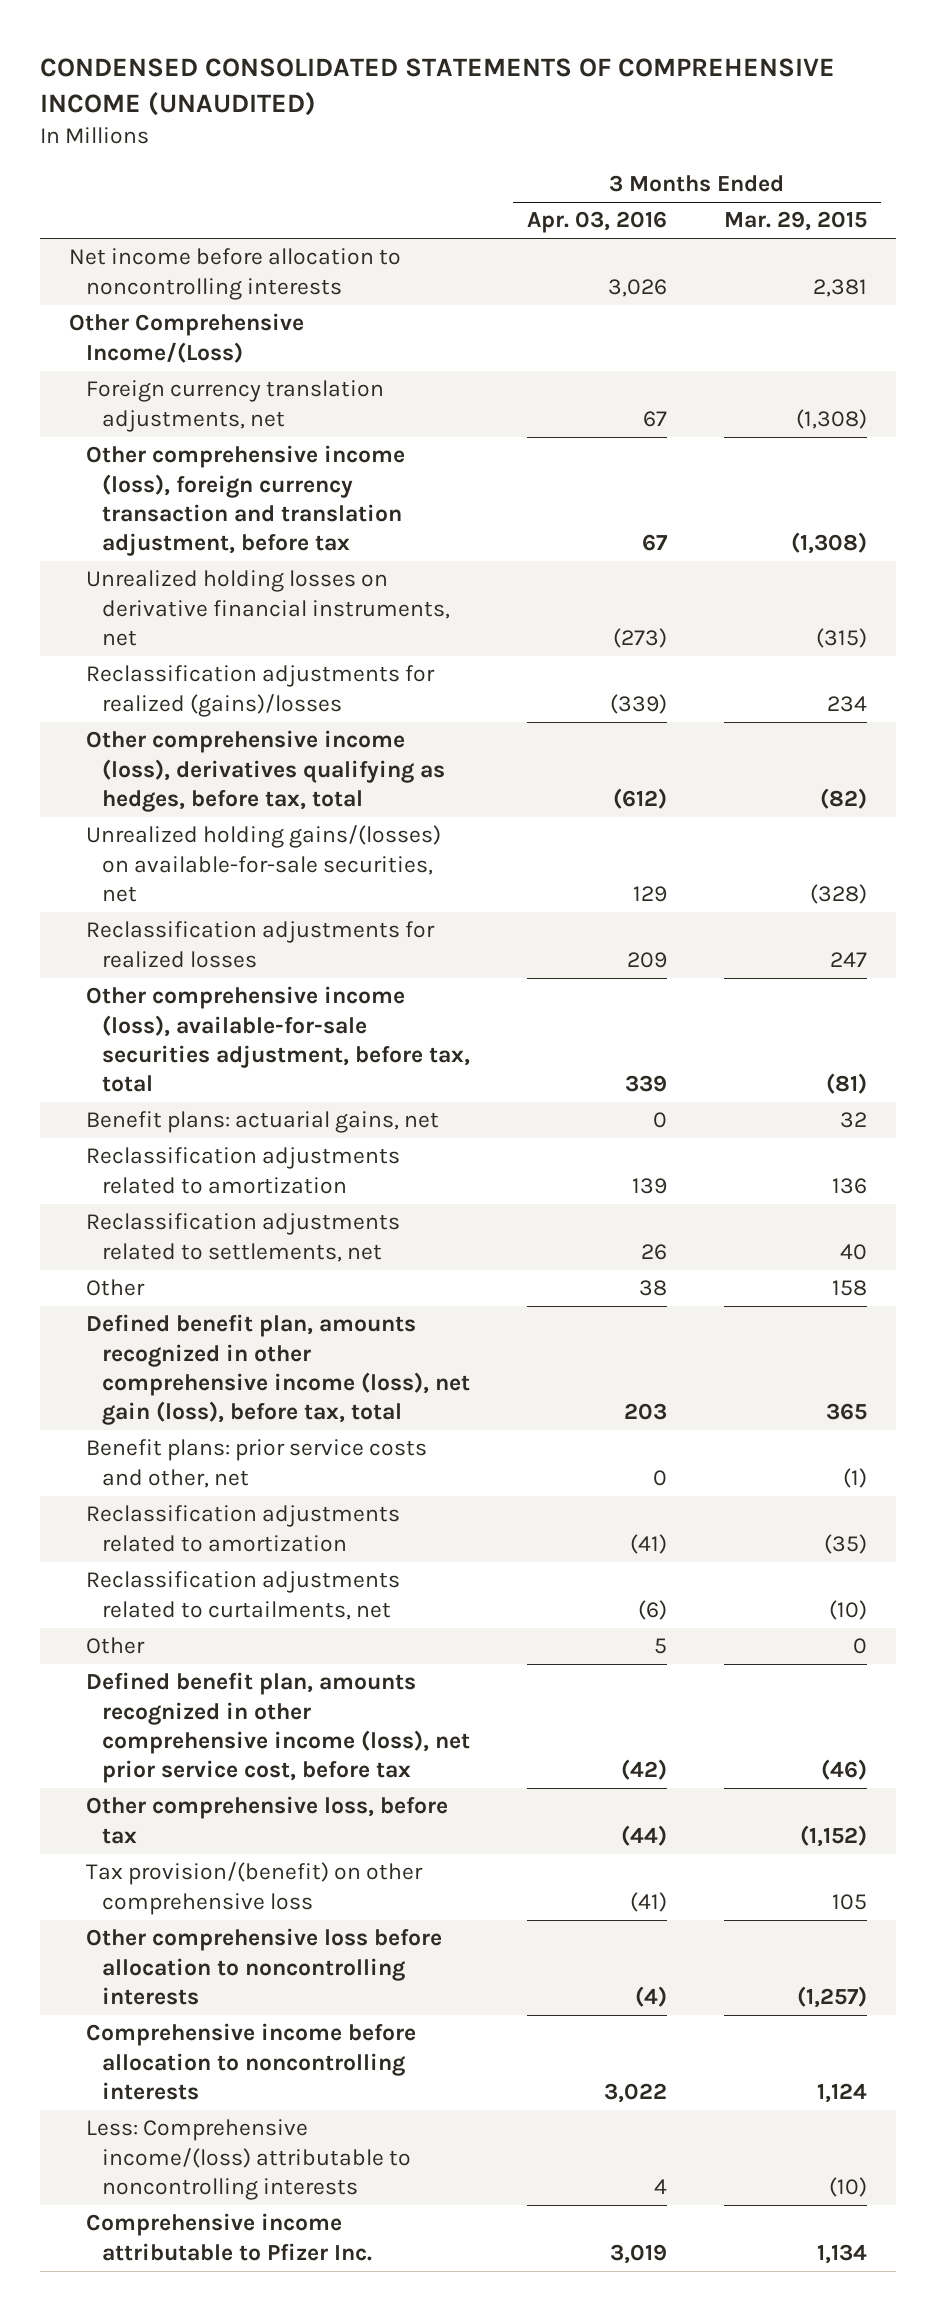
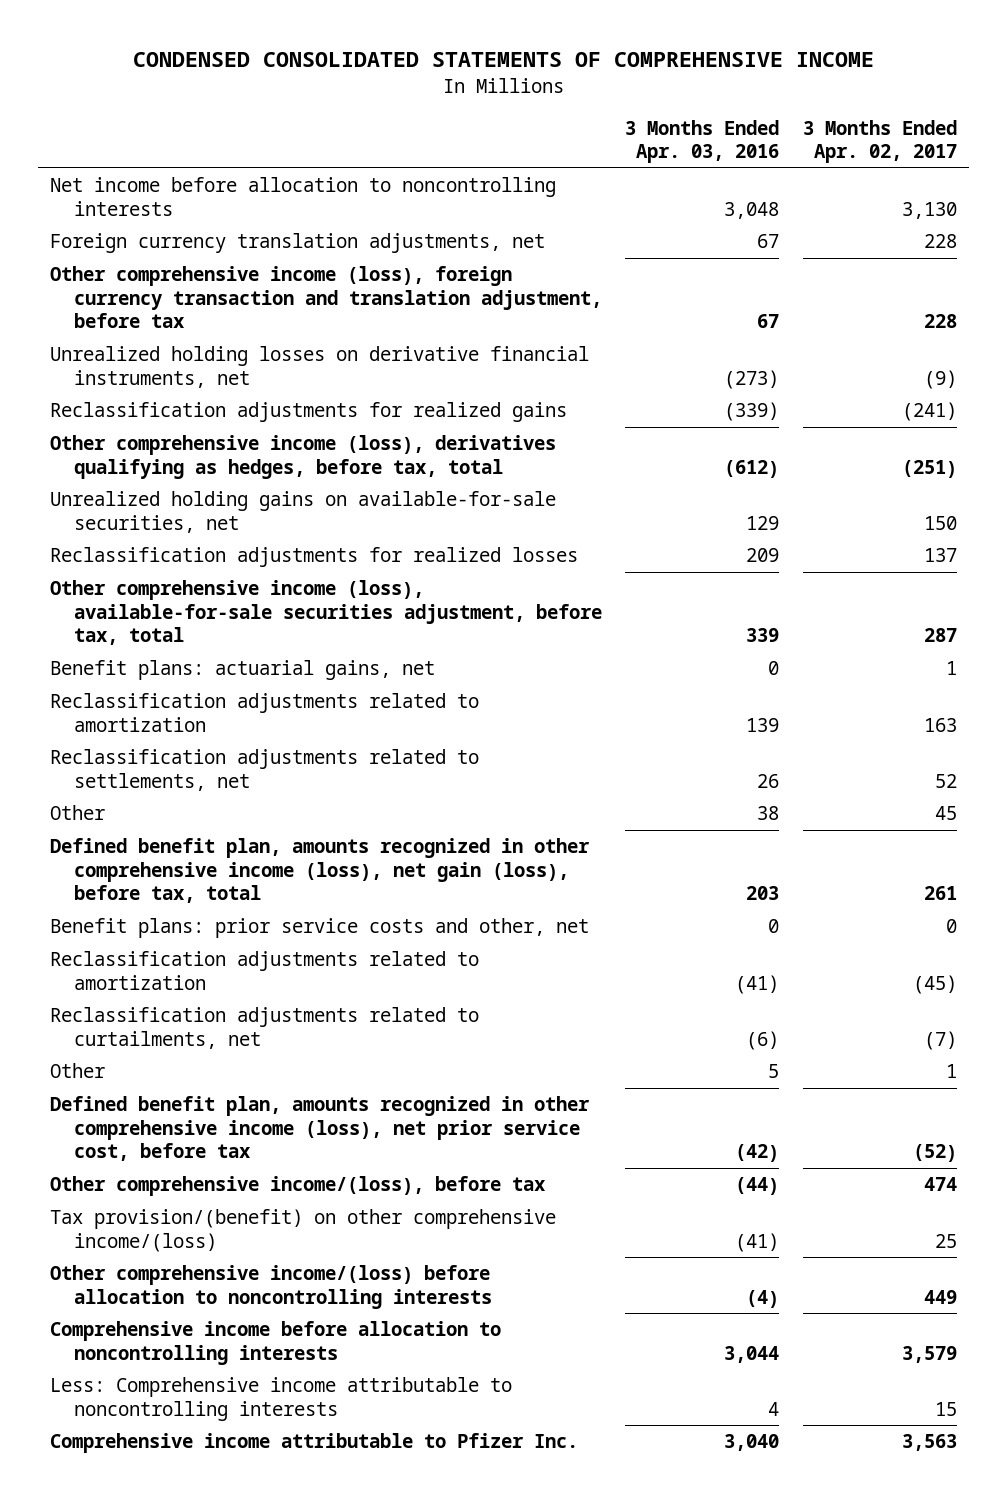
[40,58,836,116] CONDENSED CONSOLIDATED STATEMENTS OF COMPREHENSIVE INCOME (UNAUDITED) -> [132,52,874,68] CONDENSED CONSOLIDATED STATEMENTS OF COMPREHENSIVE INCOME
[724,211,868,232] Mar. 29, 2015 -> none
none -> [803,119,958,164] 3 Months Ended Apr. 02, 2017
[68,313,304,363] Other Comprehensive Income/(Loss) -> none
[608,278,668,297] 3,026 -> [724,201,780,219] 3,048
[85,665,435,717] Reclassification adjustments for realized (gains)/losses -> [50,402,568,423] Reclassification adjustments for realized gains
[85,825,441,902] Unrealized holding gains/(losses) on available-for-sale securities, net -> [50,491,557,533] Unrealized holding gains on available-for-sale securities, net
[85,1796,448,1844] Other comprehensive loss, before tax -> [50,1176,547,1197] Other comprehensive income/(loss), before tax
[85,1862,423,1915] Tax provision/(benefit) on other comprehensive loss -> [50,1209,557,1252] Tax provision/(benefit) on other comprehensive income/(loss)
[85,1928,442,2005] Other comprehensive loss before allocation to noncontrolling interests -> [50,1265,492,1309] Other comprehensive income/(loss) before allocation to noncontrolling interests
[604,2082,668,2103] 3,022 -> [724,1345,780,1363] 3,044
[85,2119,412,2200] Less: Comprehensive income/(loss) attributable to noncontrolling interests -> [50,1377,513,1421] Less: Comprehensive income attributable to noncontrolling interests
[610,2243,668,2264] 3,019 -> [724,1434,780,1452] 3,040

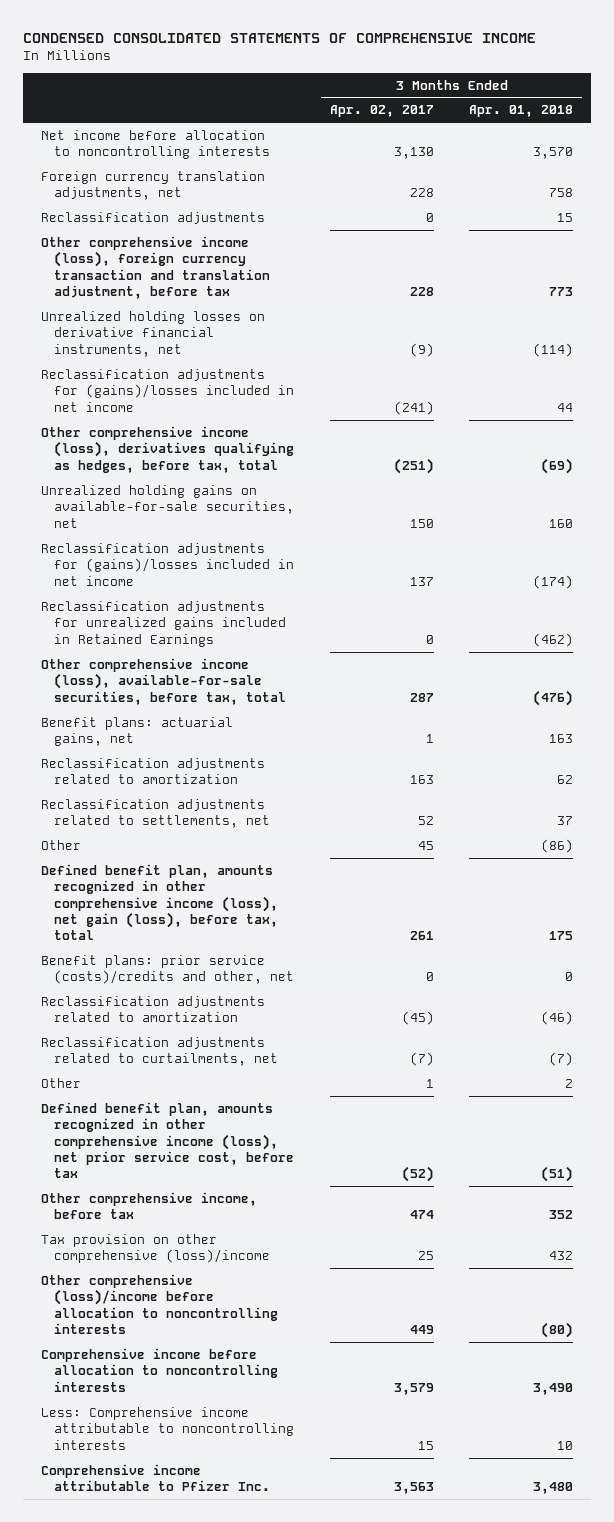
[625,119,780,164] 3 Months Ended Apr. 03, 2016 -> none
none -> [469,105,574,118] Apr. 01, 2018
none -> [41,211,266,224] Reclassification adjustments
[50,402,568,423] Reclassification adjustments for realized gains -> [41,368,295,412] Reclassification adjustments for (gains)/losses included in net income
[50,547,579,568] Reclassification adjustments for realized losses -> [41,542,295,586] Reclassification adjustments for (gains)/losses included in net income
none -> [41,600,287,647] Reclassification adjustments for unrealized gains included in Retained Earnings
[50,580,602,646] Other comprehensive income (loss), available-for-sale securities adjustment, before tax, total -> [41,657,287,705] Other comprehensive income (loss), available-for-sale securities, before tax, total
[50,918,590,939] Benefit plans: prior service costs and other, net -> [41,954,295,985] Benefit plans: prior service (costs)/credits and other, net
[50,1176,547,1197] Other comprehensive income/(loss), before tax -> [41,1191,258,1220] Other comprehensive income, before tax
[50,1209,557,1252] Tax provision/(benefit) on other comprehensive income/(loss) -> [41,1233,271,1264] Tax provision on other comprehensive (loss)/income
[50,1265,492,1309] Other comprehensive income/(loss) before allocation to noncontrolling interests -> [41,1273,279,1334] Other comprehensive (loss)/income before allocation to noncontrolling interests

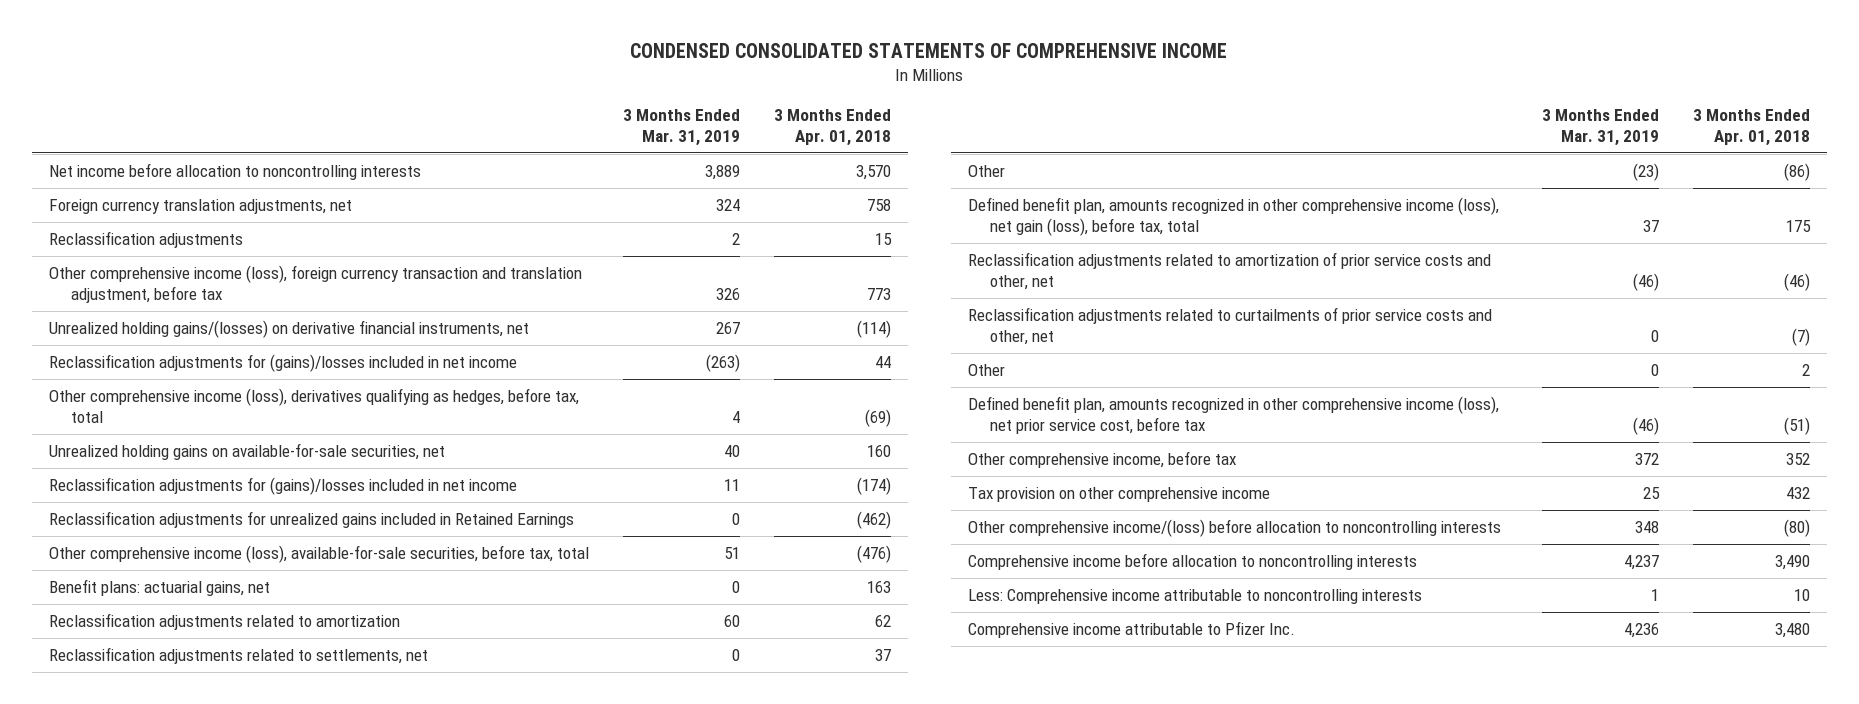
[329,105,434,118] Apr. 02, 2017 -> none
none -> [622,108,740,146] 3 Months Ended Mar. 31, 2019
[41,310,266,357] Unrealized holding losses on derivative financial instruments, net -> [48,319,529,338] Unrealized holding gains/(losses) on derivative financial instruments, net
[41,954,295,985] Benefit plans: prior service (costs)/credits and other, net -> none
[41,995,266,1023] Reclassification adjustments related to amortization -> [967,251,1491,290] Reclassification adjustments related to amortization of prior service costs and other, net
[41,1036,279,1067] Reclassification adjustments related to curtailments, net -> [967,306,1492,345] Reclassification adjustments related to curtailments of prior service costs and other, net
[41,1233,271,1264] Tax provision on other comprehensive (loss)/income -> [967,486,1270,502] Tax provision on other comprehensive income
[41,1273,279,1334] Other comprehensive (loss)/income before allocation to noncontrolling interests -> [967,518,1501,537] Other comprehensive income/(loss) before allocation to noncontrolling interests

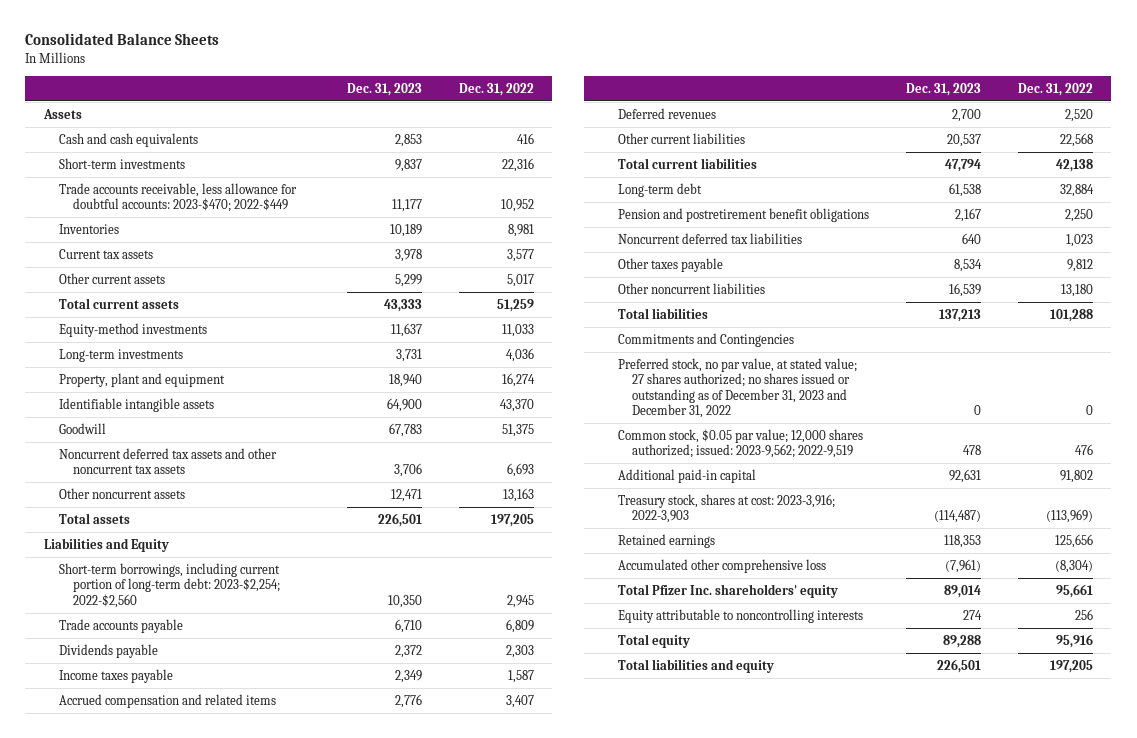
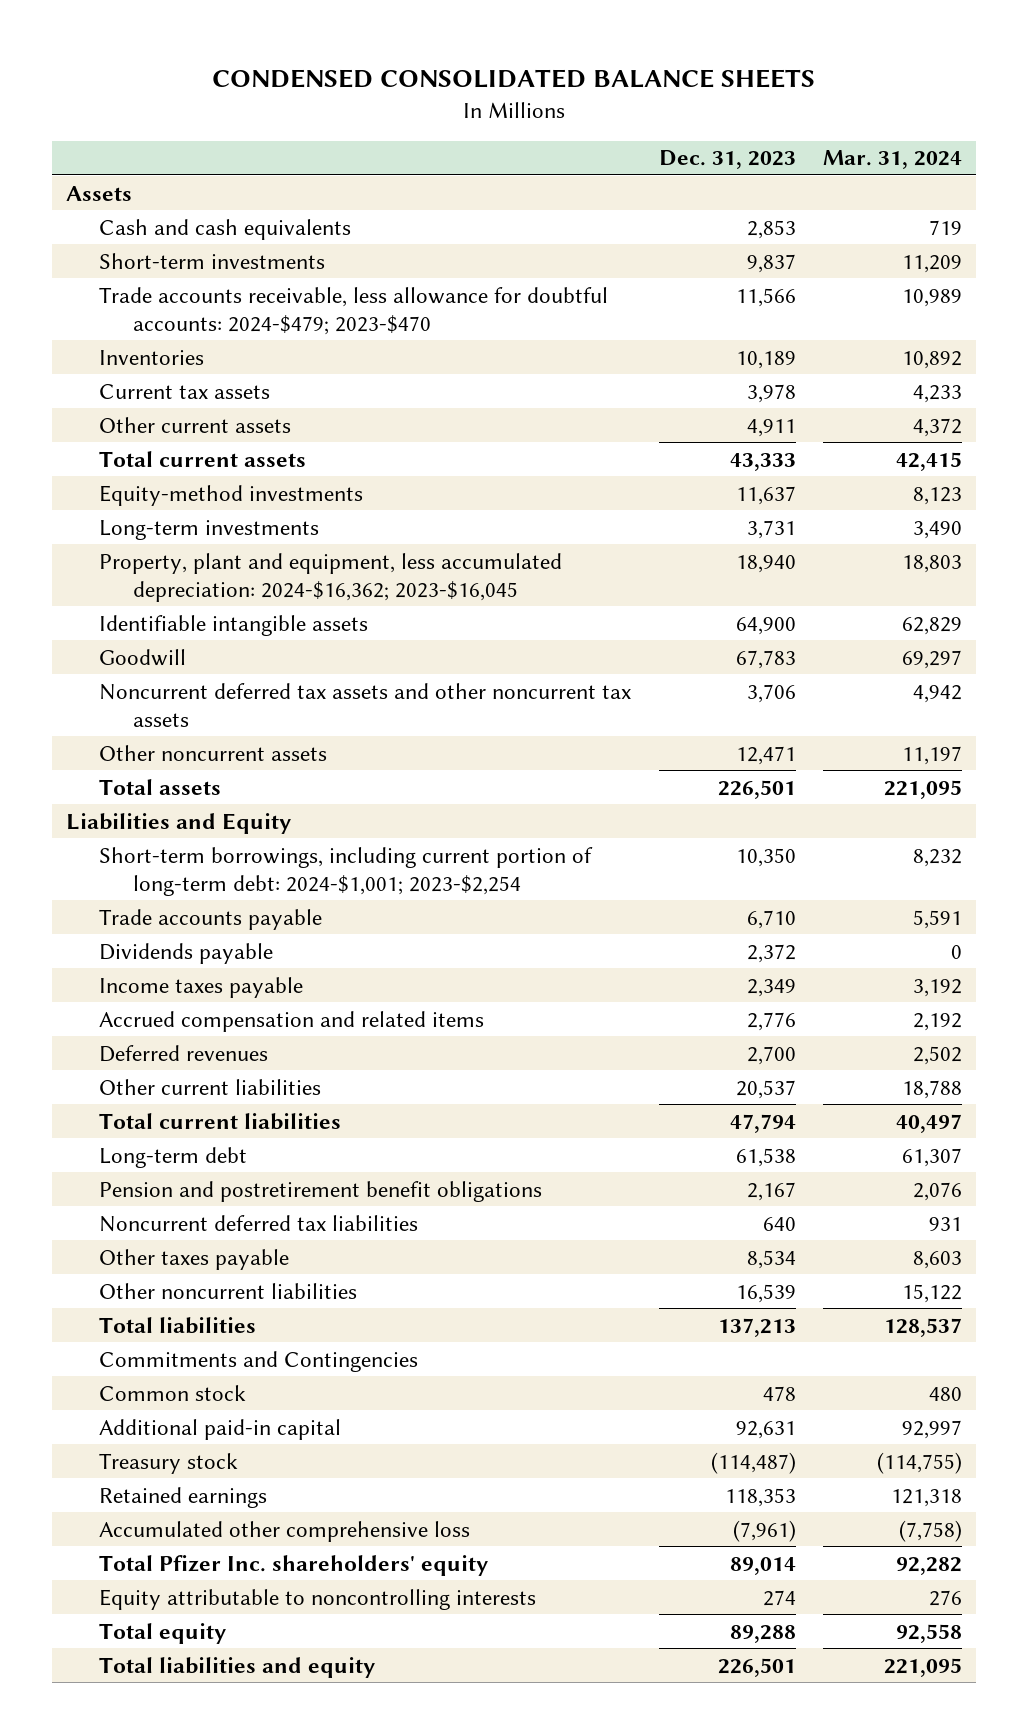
[25,33,220,46] Consolidated Balance Sheets -> [211,69,815,89] CONDENSED CONSOLIDATED BALANCE SHEETS
[458,82,534,96] Dec. 31, 2022 -> none
none -> [823,150,963,170] Mar. 31, 2024
[58,182,297,213] Trade accounts receivable, less allowance for doubtful accounts: 2023-$470; 2022-$449 -> [99,286,609,335] Trade accounts receivable, less allowance for doubtful accounts: 2024-$479; 2023-$470
[391,199,422,213] 11,177 -> [735,287,796,307] 11,566
[394,273,422,287] 5,299 -> [746,418,796,437] 4,911
[58,372,225,387] Property, plant and equipment -> [99,552,563,602] Property, plant and equipment, less accumulated depreciation: 2024-$16,362; 2023-$16,045
[58,562,281,608] Short-term borrowings, including current portion of long-term debt: 2023-$2,254; 2022-$2,560 -> [99,846,594,896] Short-term borrowings, including current portion of long-term debt: 2024-$1,001; 2023-$2,254
[617,357,857,418] Preferred stock, no par value, at stated value; 27 shares authorized; no shares issued or outstanding as of December 31, 2023 and December 31, 2022 -> none
[617,428,863,459] Common stock, $0.05 par value; 12,000 shares authorized; issued: 2023-9,562; 2022-9,519 -> [99,1384,247,1401] Common stock
[617,493,835,524] Treasury stock, shares at cost: 2023-3,916; 2022-3,903 -> [99,1452,239,1474] Treasury stock

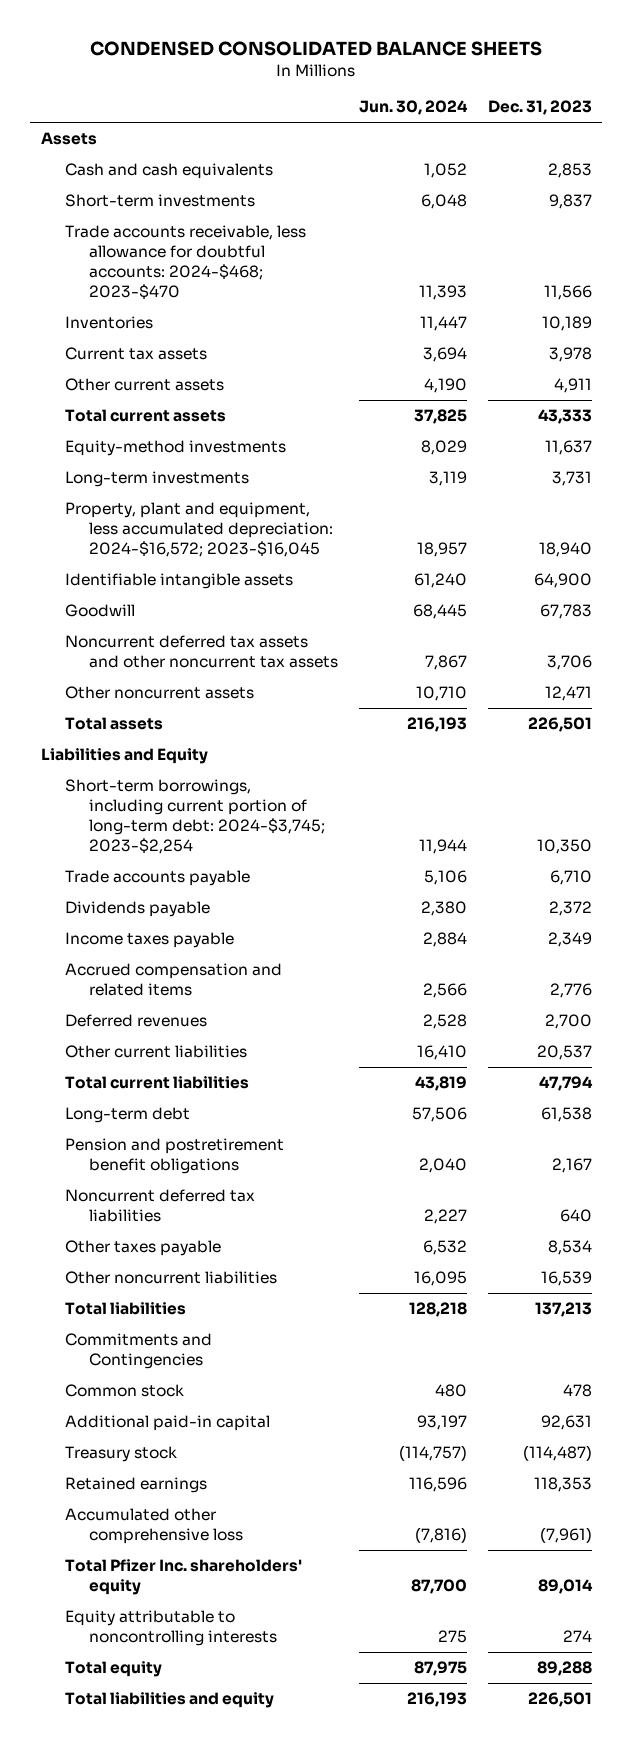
[823,150,963,170] Mar. 31, 2024 -> none
none -> [358,100,468,116] Jun. 30, 2024
[99,286,609,335] Trade accounts receivable, less allowance for doubtful accounts: 2024-$479; 2023-$470 -> [64,225,306,299] Trade accounts receivable, less allowance for doubtful accounts: 2024-$468; 2023-$470
[99,552,563,602] Property, plant and equipment, less accumulated depreciation: 2024-$16,362; 2023-$16,045 -> [64,502,333,557] Property, plant and equipment, less accumulated depreciation: 2024-$16,572; 2023-$16,045
[99,846,594,896] Short-term borrowings, including current portion of long-term debt: 2024-$1,001; 2023-$2,254 -> [64,779,325,854] Short-term borrowings, including current portion of long-term debt: 2024-$3,745; 2023-$2,254

